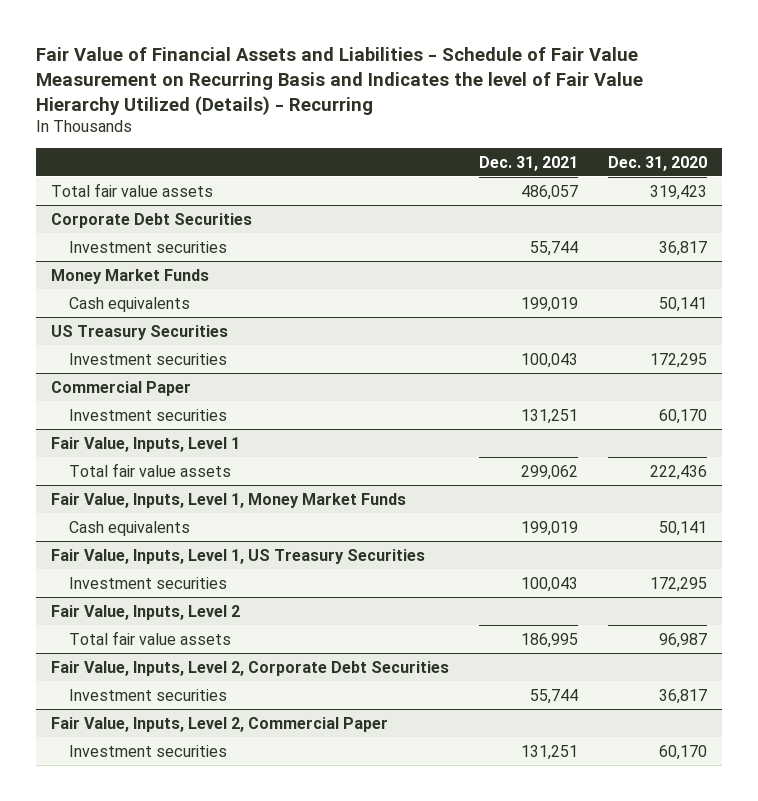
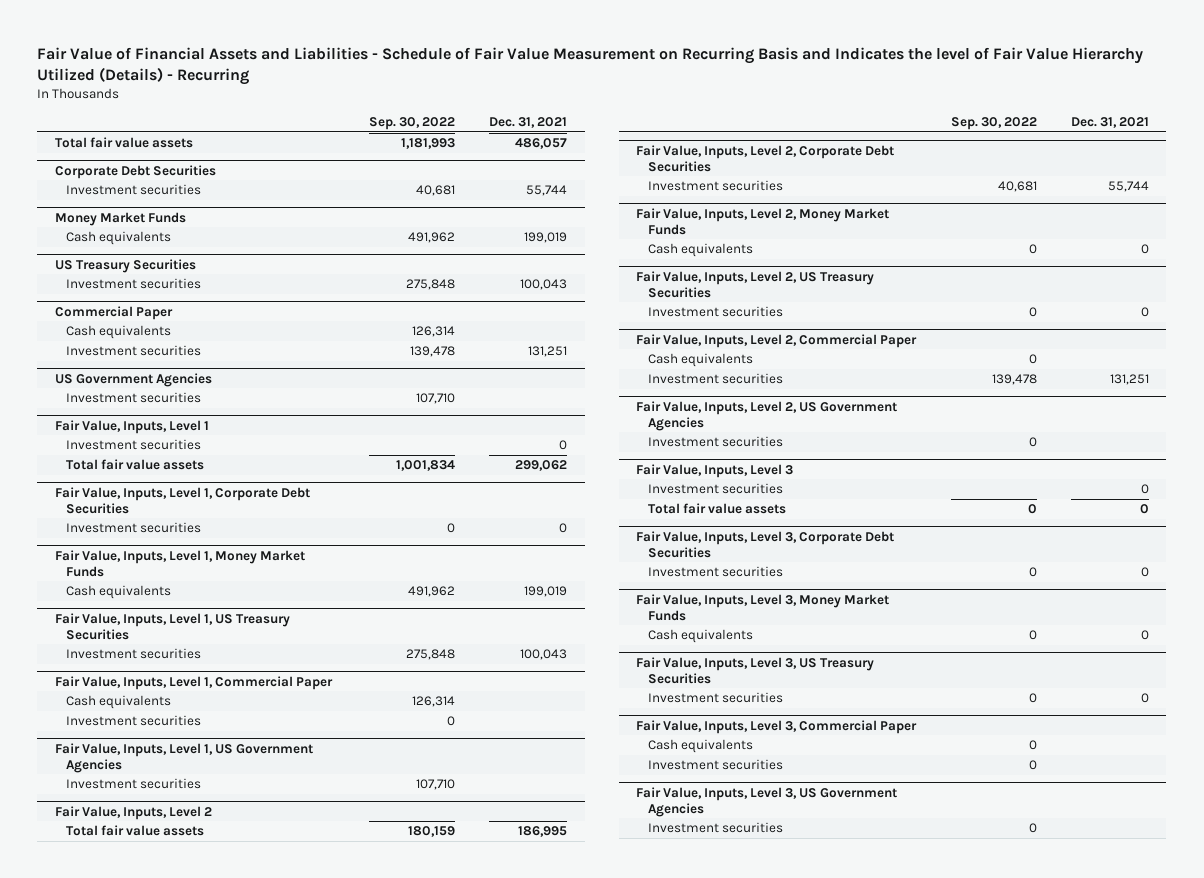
[608,155,708,171] Dec. 31, 2020 -> none
none -> [369,117,456,131] Sep. 30, 2022
none -> [66,325,172,340] Cash equivalents
none -> [54,373,212,388] US Government Agencies
none -> [66,392,202,404] Investment securities
none -> [66,439,202,451] Investment securities
none -> [54,487,310,514] Fair Value, Inputs, Level 1, Corporate Debt Securities
none -> [66,522,202,534] Investment securities
none -> [54,676,333,691] Fair Value, Inputs, Level 1, Commercial Paper
none -> [66,695,172,710] Cash equivalents
none -> [66,715,202,727] Investment securities
none -> [54,743,313,773] Fair Value, Inputs, Level 1, US Government Agencies
none -> [66,778,202,790] Investment securities
none -> [636,208,890,235] Fair Value, Inputs, Level 2, Money Market Funds
none -> [648,243,754,258] Cash equivalents
none -> [636,271,875,298] Fair Value, Inputs, Level 2, US Treasury Securities
none -> [648,306,784,318] Investment securities
none -> [648,353,754,368] Cash equivalents
none -> [636,401,898,431] Fair Value, Inputs, Level 2, US Government Agencies
none -> [648,436,784,448] Investment securities
none -> [636,464,794,479] Fair Value, Inputs, Level 3
none -> [648,483,784,495] Investment securities
none -> [648,503,787,515] Total fair value assets
none -> [636,531,895,558] Fair Value, Inputs, Level 3, Corporate Debt Securities
none -> [648,566,784,578] Investment securities
none -> [636,594,890,621] Fair Value, Inputs, Level 3, Money Market Funds
none -> [648,629,754,644] Cash equivalents
none -> [636,657,875,684] Fair Value, Inputs, Level 3, US Treasury Securities
none -> [648,692,784,704] Investment securities
none -> [636,720,918,735] Fair Value, Inputs, Level 3, Commercial Paper
none -> [648,739,754,754] Cash equivalents
none -> [648,759,784,771] Investment securities
none -> [636,787,898,817] Fair Value, Inputs, Level 3, US Government Agencies
none -> [648,822,784,834] Investment securities

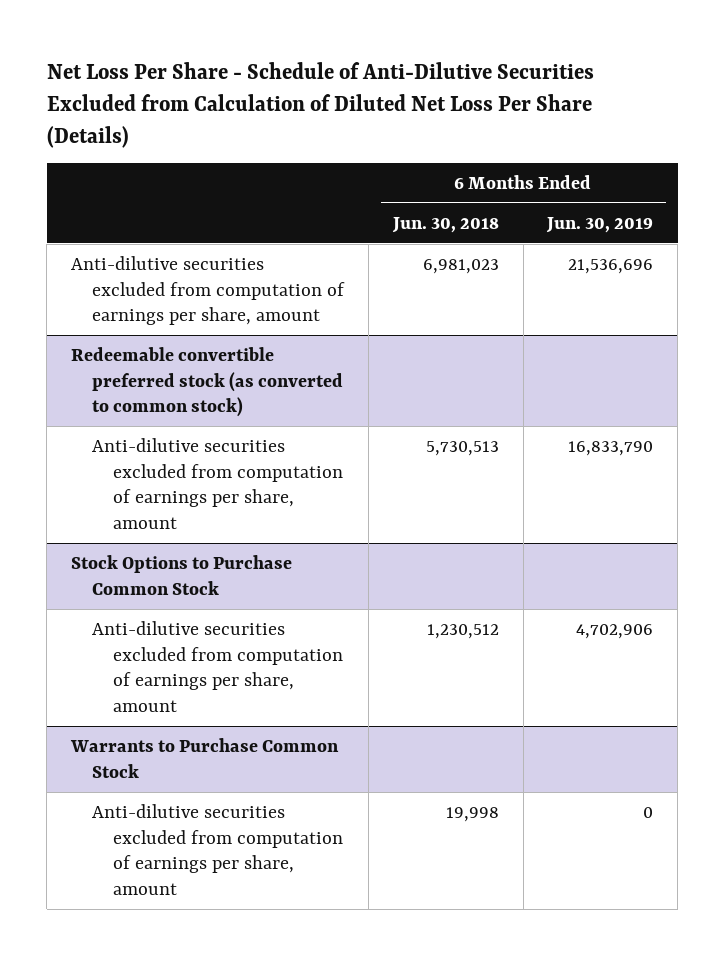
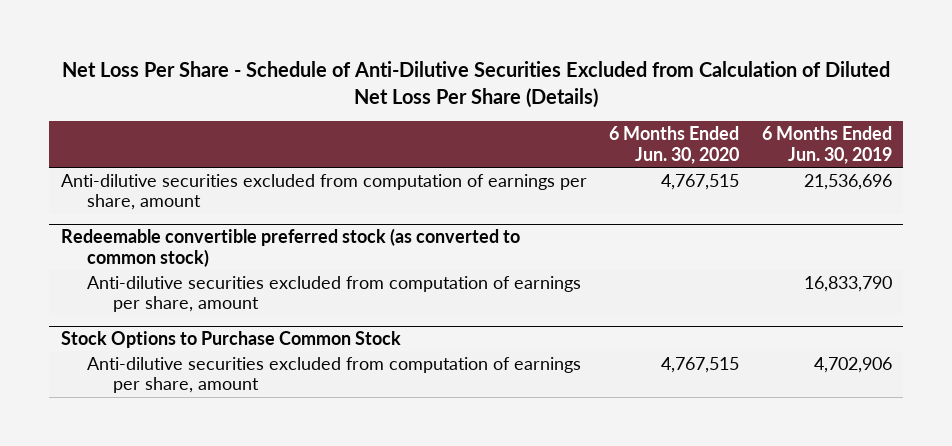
[391,216,499,233] Jun. 30, 2018 -> none
none -> [609,126,740,164] 6 Months Ended Jun. 30, 2020
[70,737,340,778] Warrants to Purchase Common Stock -> none
[92,803,344,896] Anti-dilutive securities excluded from computation of earnings per share, amount -> none

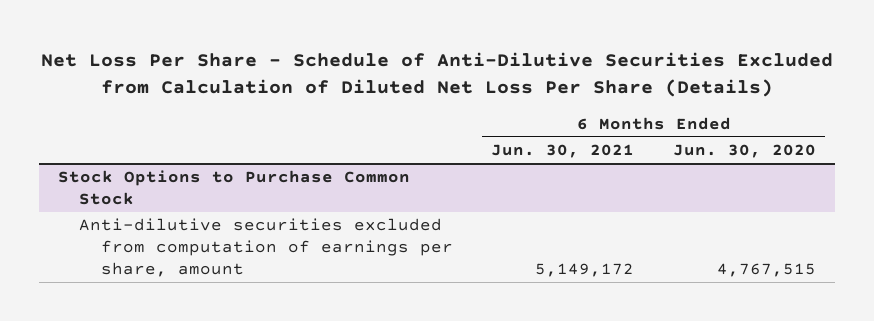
[761,126,892,164] 6 Months Ended Jun. 30, 2019 -> none
none -> [491,144,635,159] Jun. 30, 2021
[60,173,587,211] Anti-dilutive securities excluded from computation of earnings per share, amount -> none
[60,228,520,267] Redeemable convertible preferred stock (as converted to common stock) -> none
[86,275,581,313] Anti-dilutive securities excluded from computation of earnings per share, amount -> none

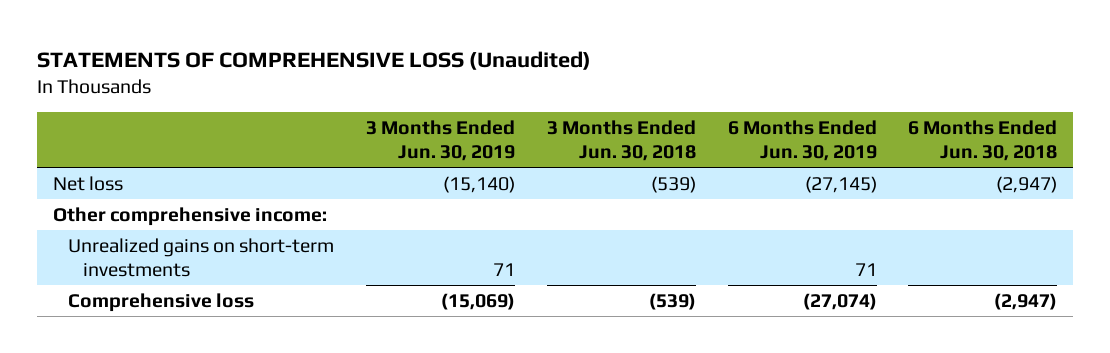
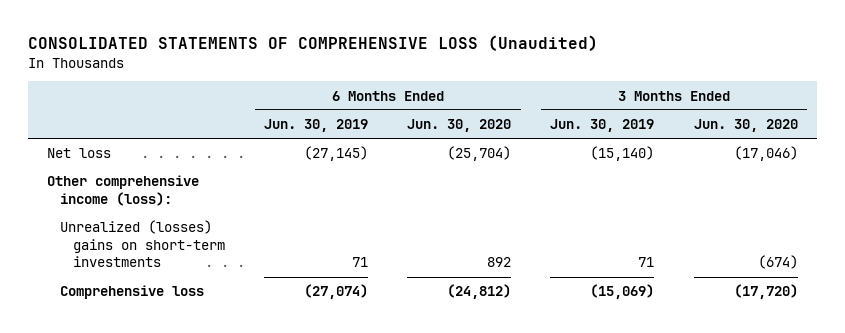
[36,50,591,70] STATEMENTS OF COMPREHENSIVE LOSS (Unaudited) -> [27,35,598,52] CONSOLIDATED STATEMENTS OF COMPREHENSIVE LOSS (Unaudited)
[546,120,696,161] 3 Months Ended Jun. 30, 2018 -> none
[908,120,1058,161] 6 Months Ended Jun. 30, 2018 -> none
none -> [407,119,512,133] Jun. 30, 2020
none -> [693,119,798,133] Jun. 30, 2020
[52,206,327,226] Other comprehensive income: -> [47,175,200,206] Other comprehensive income (loss):
[67,237,334,277] Unrealized gains on short-term investments -> [60,220,226,268] Unrealized (losses) gains on short-term investments

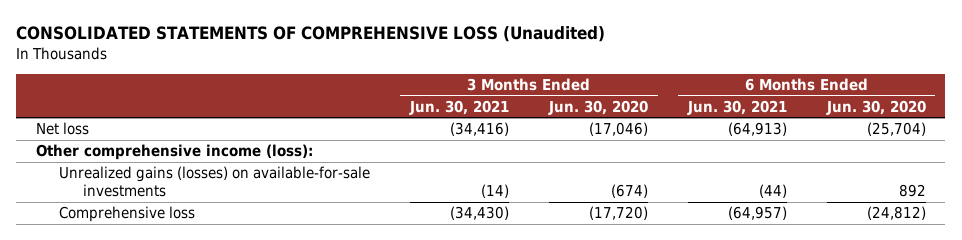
[264,119,369,133] Jun. 30, 2019 -> none
[550,119,655,133] Jun. 30, 2019 -> none
none -> [409,99,510,115] Jun. 30, 2021
none -> [686,99,787,115] Jun. 30, 2021
[60,220,226,268] Unrealized (losses) gains on short-term investments -> [59,166,371,198] Unrealized gains (losses) on available-for-sale investments

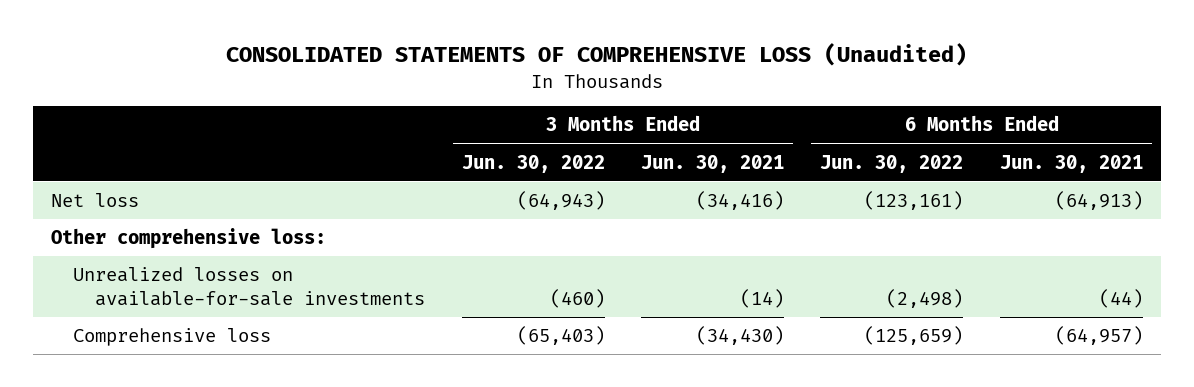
[547,99,648,115] Jun. 30, 2020 -> none
[825,99,926,115] Jun. 30, 2020 -> none
none -> [461,154,605,173] Jun. 30, 2022
none -> [820,154,964,173] Jun. 30, 2022
[36,144,314,161] Other comprehensive income (loss): -> [51,228,327,250] Other comprehensive loss:
[59,166,371,198] Unrealized gains (losses) on available-for-sale investments -> [73,267,426,306] Unrealized losses on available-for-sale investments

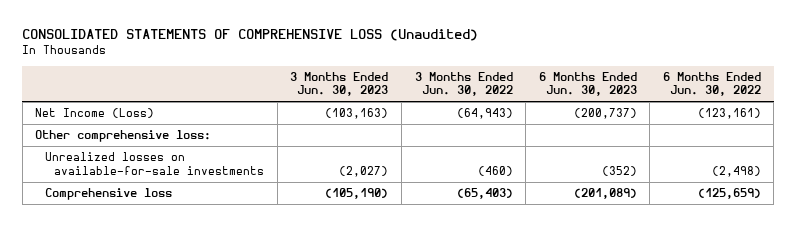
[641,154,785,173] Jun. 30, 2021 -> none
[999,154,1143,173] Jun. 30, 2021 -> none
none -> [290,71,389,97] 3 Months Ended Jun. 30, 2023
none -> [538,71,637,97] 6 Months Ended Jun. 30, 2023
[51,193,140,208] Net loss -> [35,108,155,119] Net Income (Loss)

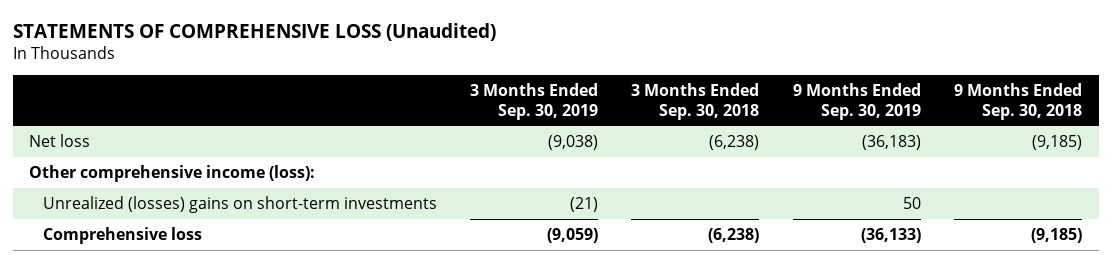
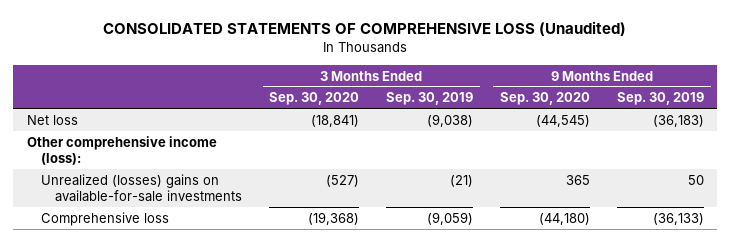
[12,22,496,41] STATEMENTS OF COMPREHENSIVE LOSS (Unaudited) -> [103,20,627,36] CONSOLIDATED STATEMENTS OF COMPREHENSIVE LOSS (Unaudited)
[631,83,760,120] 3 Months Ended Sep. 30, 2018 -> none
[953,83,1082,120] 9 Months Ended Sep. 30, 2018 -> none
none -> [269,92,360,106] Sep. 30, 2020
none -> [500,92,591,106] Sep. 30, 2020
[42,196,437,214] Unrealized (losses) gains on short-term investments -> [41,173,243,202] Unrealized (losses) gains on available-for-sale investments

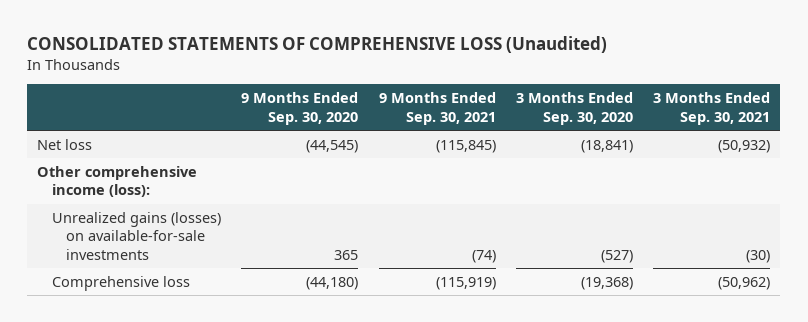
[386,92,474,106] Sep. 30, 2019 -> none
[617,92,705,106] Sep. 30, 2019 -> none
none -> [378,92,496,125] 9 Months Ended Sep. 30, 2021
none -> [653,92,771,125] 3 Months Ended Sep. 30, 2021
[41,173,243,202] Unrealized (losses) gains on available-for-sale investments -> [51,211,221,260] Unrealized gains (losses) on available-for-sale investments

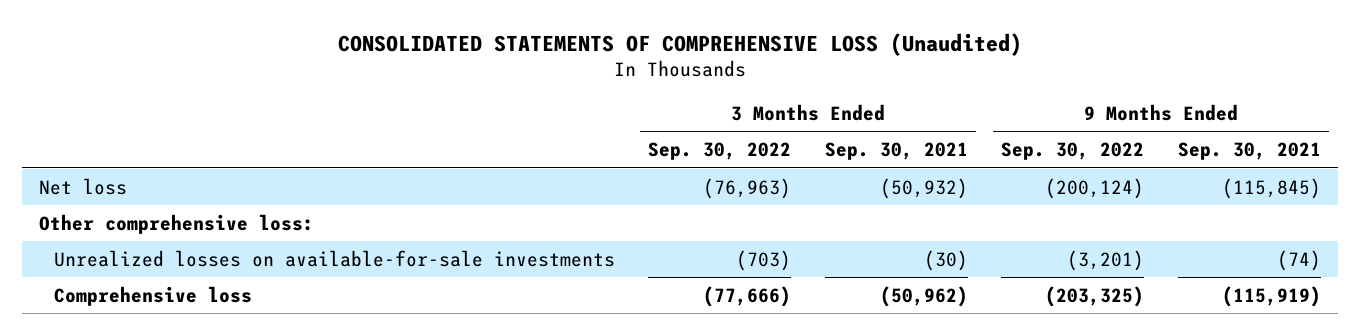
[241,92,359,125] 9 Months Ended Sep. 30, 2020 -> none
[515,92,633,125] 3 Months Ended Sep. 30, 2020 -> none
none -> [648,142,792,161] Sep. 30, 2022
none -> [1001,142,1145,161] Sep. 30, 2022
[37,165,198,198] Other comprehensive income (loss): -> [38,213,314,234] Other comprehensive loss:
[51,211,221,260] Unrealized gains (losses) on available-for-sale investments -> [53,249,615,267] Unrealized losses on available-for-sale investments

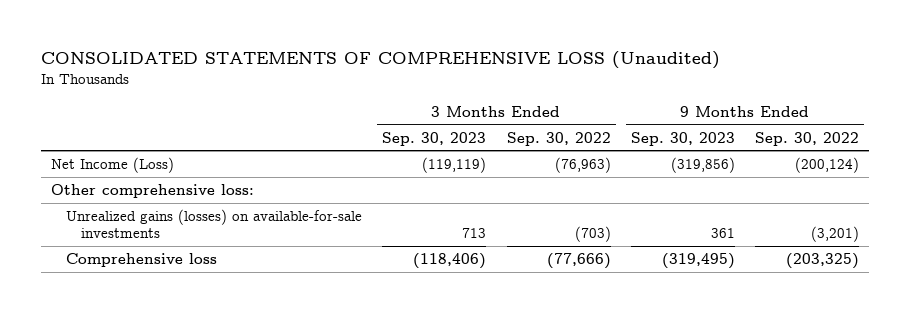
[824,142,968,161] Sep. 30, 2021 -> none
[1178,142,1322,161] Sep. 30, 2021 -> none
none -> [382,131,487,146] Sep. 30, 2023
none -> [630,131,735,146] Sep. 30, 2023
[38,177,127,195] Net loss -> [51,157,175,174] Net Income (Loss)
[53,249,615,267] Unrealized losses on available-for-sale investments -> [65,209,362,239] Unrealized gains (losses) on available-for-sale investments

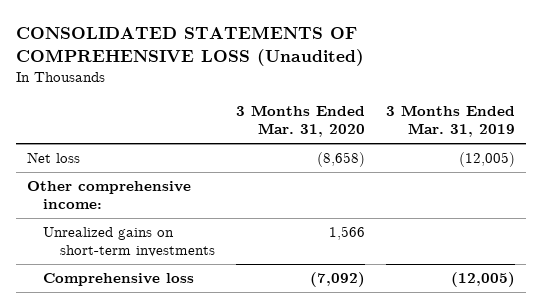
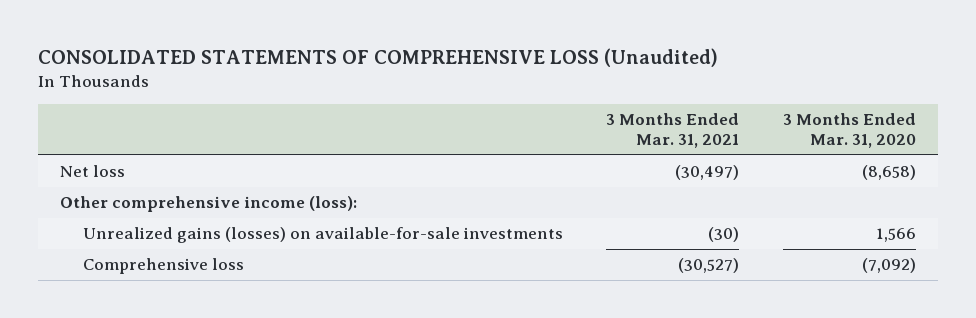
[386,105,516,138] 3 Months Ended Mar. 31, 2019 -> none
none -> [606,113,740,148] 3 Months Ended Mar. 31, 2021
[26,181,191,210] Other comprehensive income: -> [59,196,357,213] Other comprehensive income (loss):
[43,227,215,258] Unrealized gains on short-term investments -> [82,227,563,244] Unrealized gains (losses) on available-for-sale investments

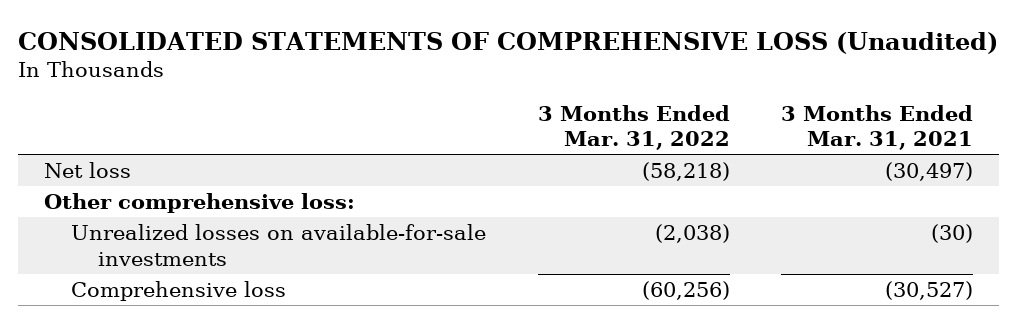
[782,113,916,148] 3 Months Ended Mar. 31, 2020 -> none
none -> [537,104,730,151] 3 Months Ended Mar. 31, 2022
[59,196,357,213] Other comprehensive income (loss): -> [43,193,355,214] Other comprehensive loss:
[82,227,563,244] Unrealized gains (losses) on available-for-sale investments -> [70,224,486,266] Unrealized losses on available-for-sale investments

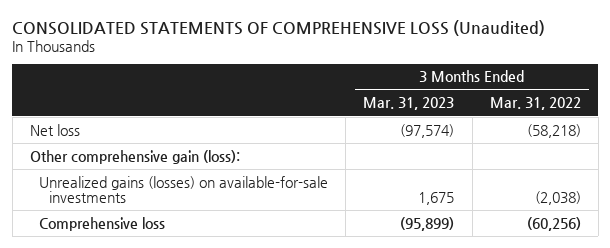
[781,104,974,151] 3 Months Ended Mar. 31, 2021 -> none
none -> [363,97,455,111] Mar. 31, 2023
[43,193,355,214] Other comprehensive loss: -> [29,149,240,164] Other comprehensive gain (loss):
[70,224,486,266] Unrealized losses on available-for-sale investments -> [39,175,329,204] Unrealized gains (losses) on available-for-sale investments

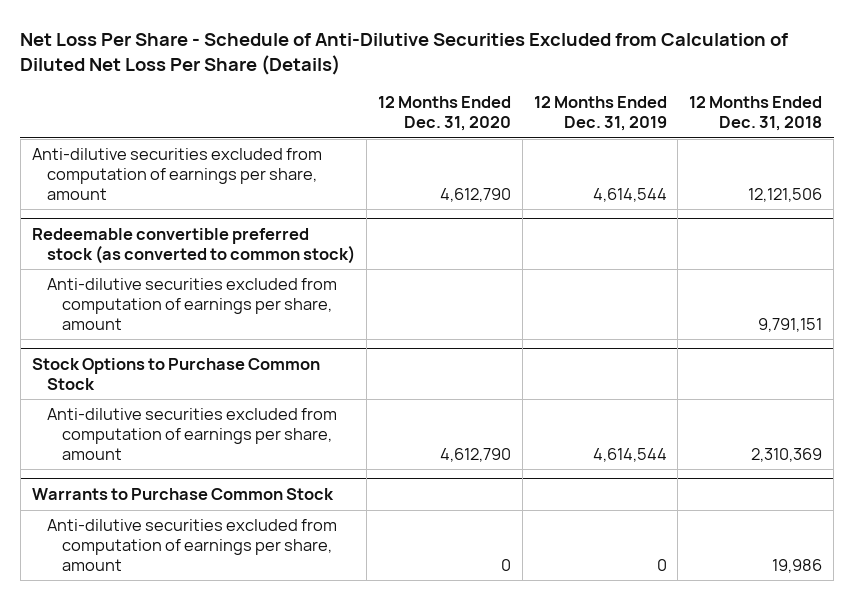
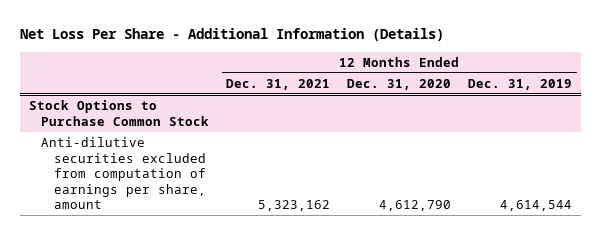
[20,32,789,75] Net Loss Per Share - Schedule of Anti-Dilutive Securities Excluded from Calculation of Diluted Net Loss Per Share (Details) -> [20,28,445,42] Net Loss Per Share - Additional Information (Details)
[689,96,823,132] 12 Months Ended Dec. 31, 2018 -> none
none -> [226,78,331,90] Dec. 31, 2021
[31,148,322,200] Anti-dilutive securities excluded from computation of earnings per share, amount -> none
[31,228,355,264] Redeemable convertible preferred stock (as converted to common stock) -> none
[46,278,337,330] Anti-dilutive securities excluded from computation of earnings per share, amount -> none
[31,488,334,501] Warrants to Purchase Common Stock -> none
[46,519,337,571] Anti-dilutive securities excluded from computation of earnings per share, amount -> none

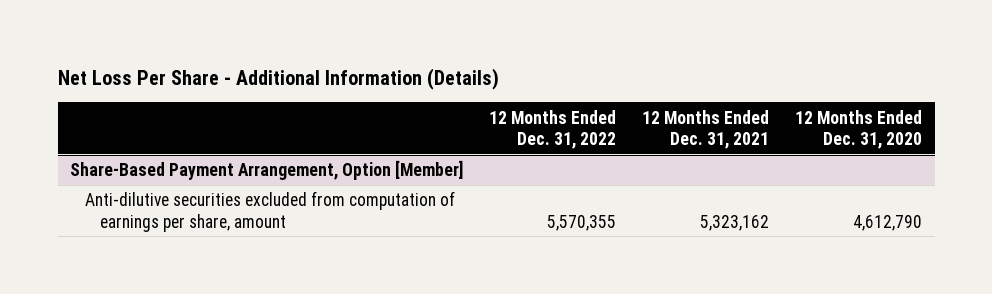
[468,78,573,90] Dec. 31, 2019 -> none
none -> [489,109,617,150] 12 Months Ended Dec. 31, 2022
[28,100,210,126] Stock Options to Purchase Common Stock -> [70,160,464,181] Share-Based Payment Arrangement, Option [Member]

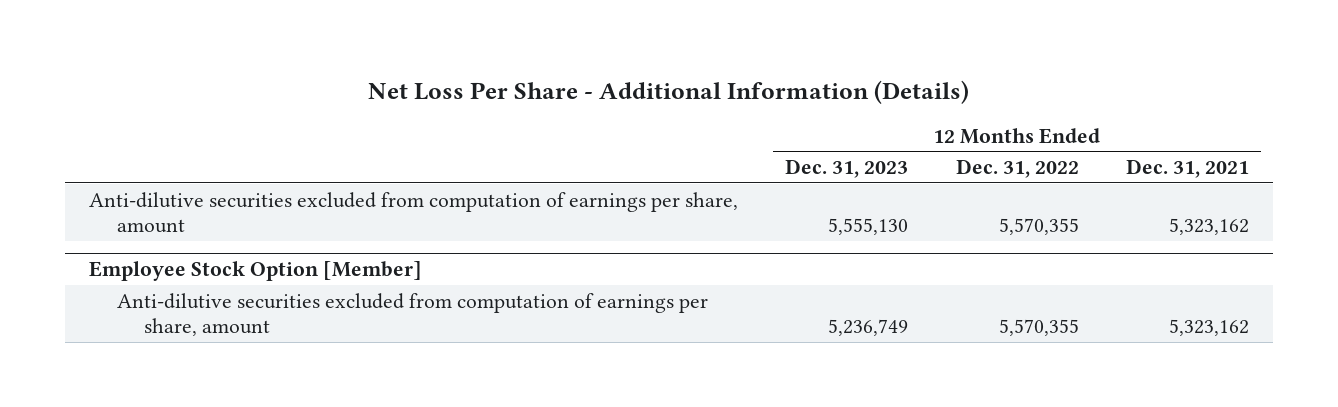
[794,109,922,150] 12 Months Ended Dec. 31, 2020 -> none
none -> [785,159,909,179] Dec. 31, 2023
[70,160,464,181] Share-Based Payment Arrangement, Option [Member] -> none
none -> [88,261,422,282] Employee Stock Option [Member]
none -> [116,292,708,337] Anti-dilutive securities excluded from computation of earnings per share, amount

